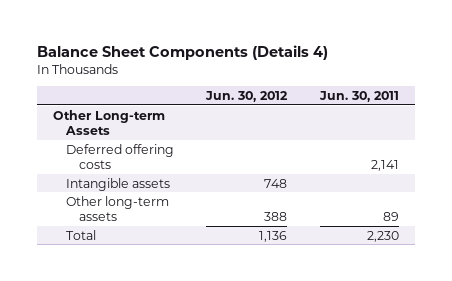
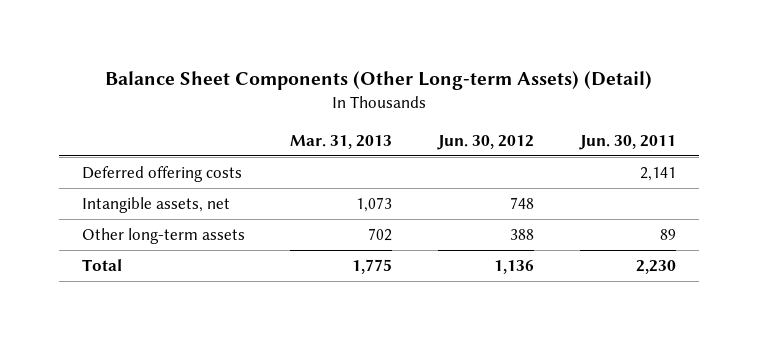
[37,44,329,60] Balance Sheet Components (Details 4) -> [104,71,652,91] Balance Sheet Components (Other Long-term Assets) (Detail)
none -> [290,134,393,149] Mar. 31, 2013
[53,109,166,135] Other Long-term Assets -> none
[65,177,170,191] Intangible assets -> [81,197,230,214] Intangible assets, net

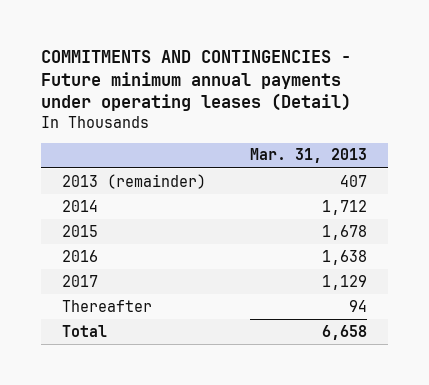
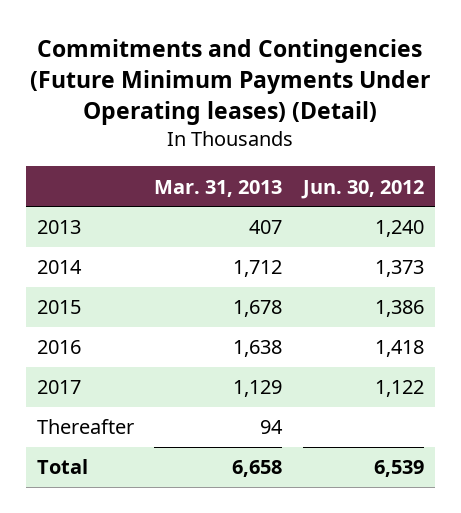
[40,50,351,112] COMMITMENTS AND CONTINGENCIES - Future minimum annual payments under operating leases (Detail) -> [30,39,431,126] Commitments and Contingencies (Future Minimum Payments Under Operating leases) (Detail)
none -> [301,179,425,199] Jun. 30, 2012
[62,173,207,189] 2013 (remainder) -> [36,220,81,235] 2013

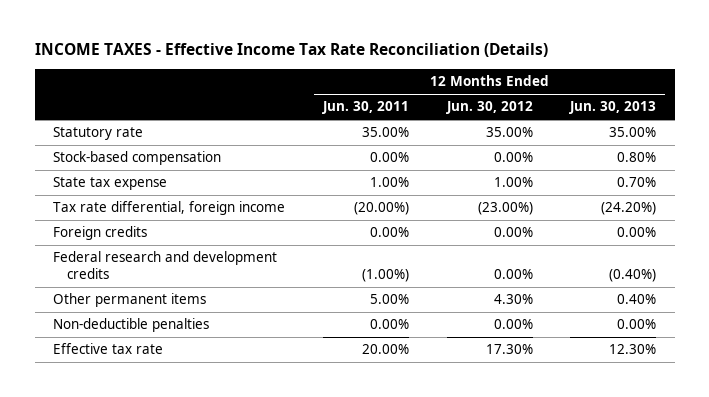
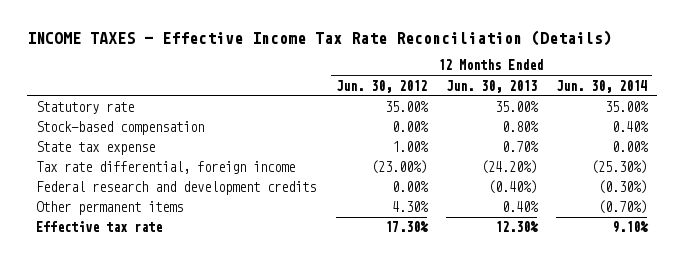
[321,101,409,115] Jun. 30, 2011 -> none
none -> [556,79,648,93] Jun. 30, 2014
[53,226,148,241] Foreign credits -> none
[53,318,210,333] Non-deductible penalties -> none

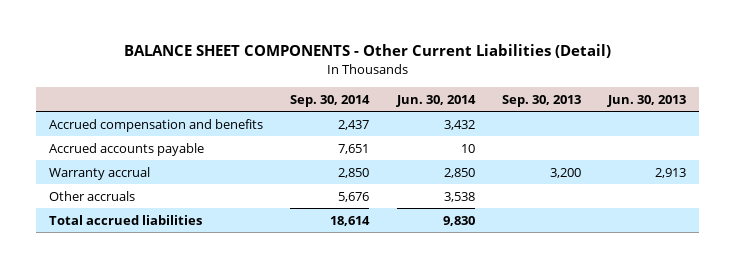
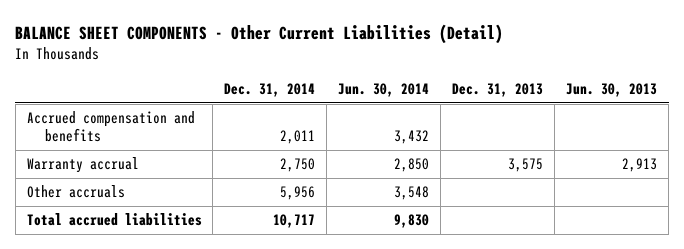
[290,94,371,107] Sep. 30, 2014 -> none
[501,94,581,107] Sep. 30, 2013 -> none
none -> [224,82,316,97] Dec. 31, 2014
none -> [452,82,544,97] Dec. 31, 2013
[49,142,205,156] Accrued accounts payable -> none
[443,191,475,202] 3,538 -> [394,186,430,201] 3,548

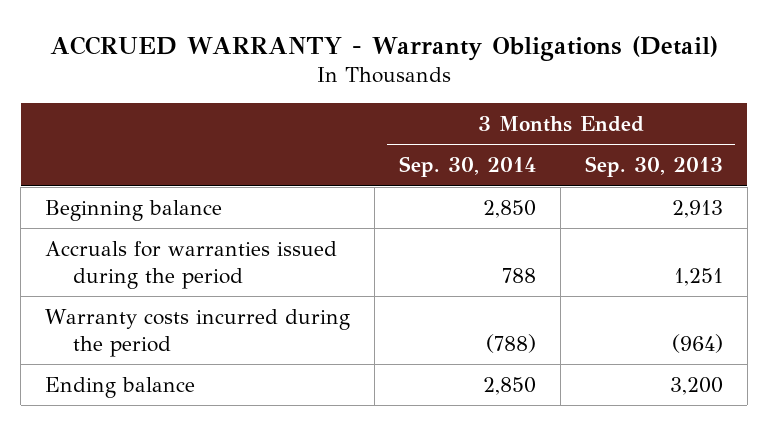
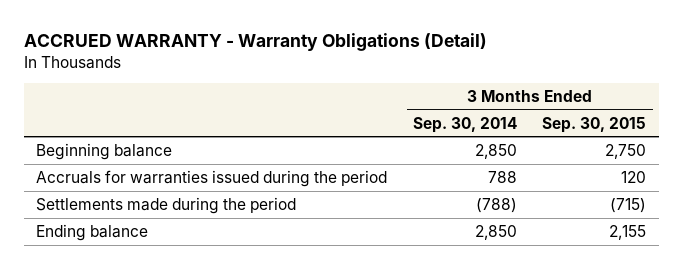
[584,156,723,178] Sep. 30, 2013 -> none
none -> [542,116,647,133] Sep. 30, 2015
[45,308,351,358] Warranty costs incurred during the period -> [36,196,297,214] Settlements made during the period

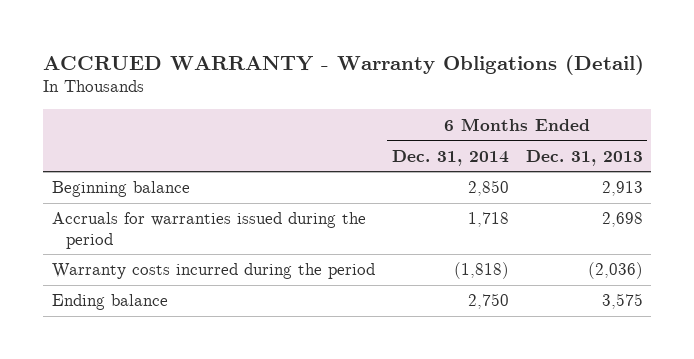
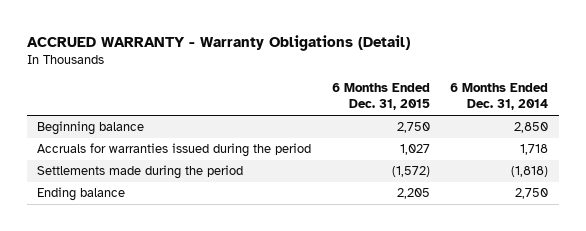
[525,149,643,166] Dec. 31, 2013 -> none
none -> [331,83,430,111] 6 Months Ended Dec. 31, 2015
[51,263,375,280] Warranty costs incurred during the period -> [37,165,244,180] Settlements made during the period

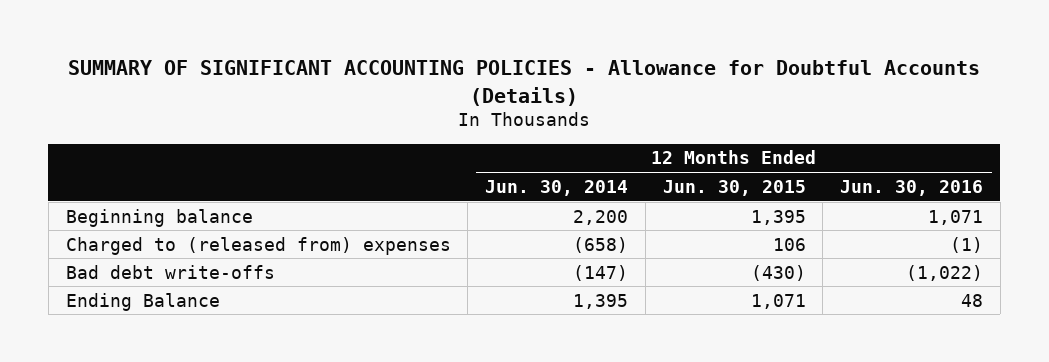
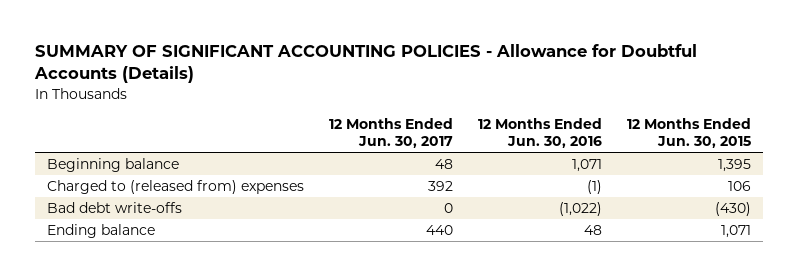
[485,179,629,196] Jun. 30, 2014 -> none
none -> [329,117,454,149] 12 Months Ended Jun. 30, 2017
[65,292,220,311] Ending Balance -> [47,224,156,239] Ending balance

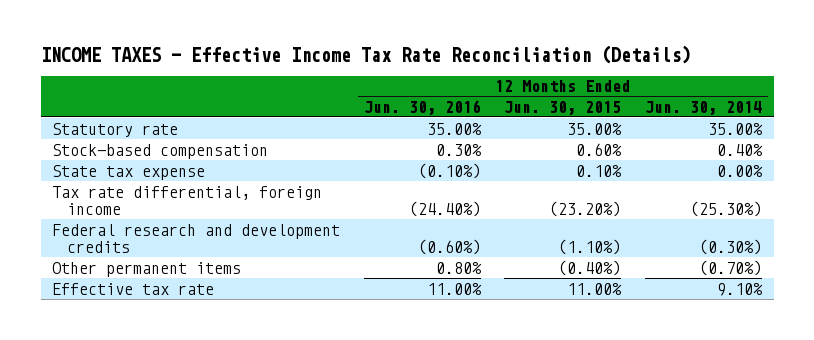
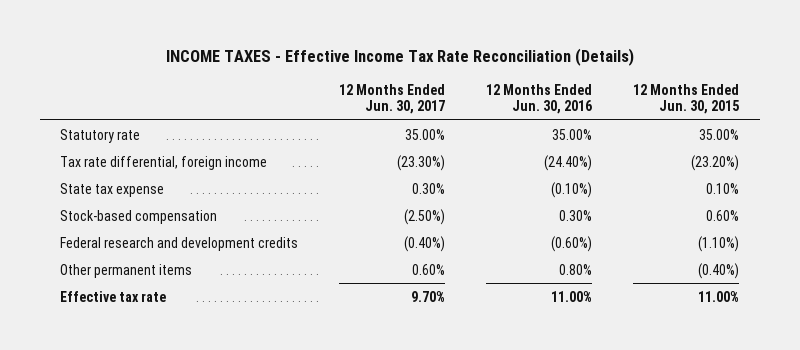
[644,100,762,115] Jun. 30, 2014 -> none
none -> [339,83,446,115] 12 Months Ended Jun. 30, 2017
[52,164,206,180] State tax expense -> [60,182,165,197] State tax expense
[52,143,269,159] Stock-based compensation -> [60,209,218,224] Stock-based compensation

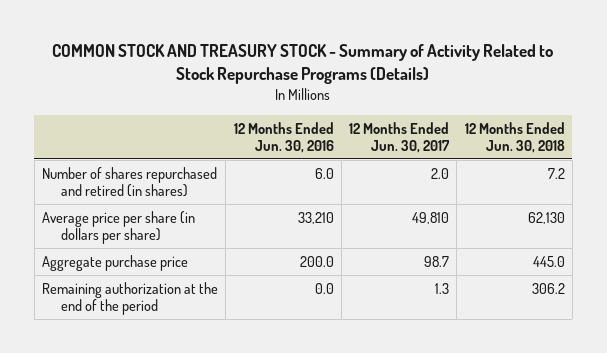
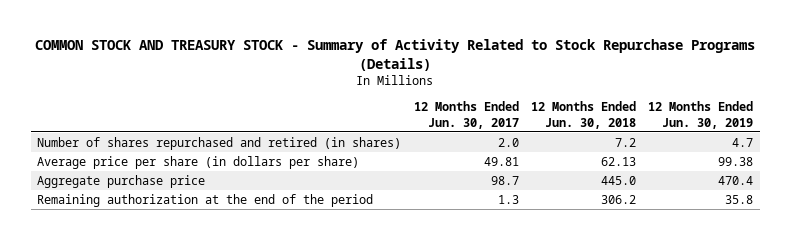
[233,121,334,153] 12 Months Ended Jun. 30, 2016 -> none
none -> [648,101,754,129] 12 Months Ended Jun. 30, 2019
[412,211,450,224] 49,810 -> [483,156,519,166] 49.81
[527,211,565,224] 62,130 -> [601,156,637,166] 62.13

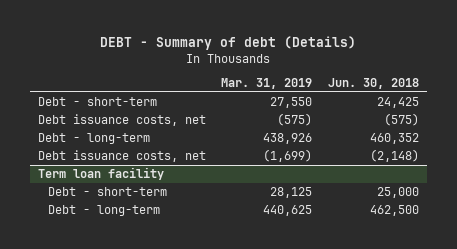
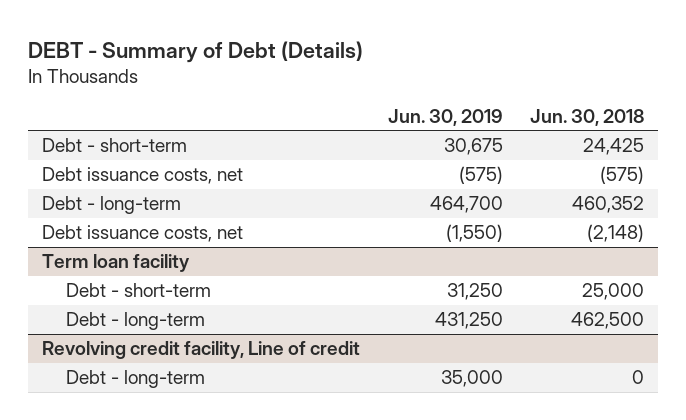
[100,36,357,51] DEBT - Summary of debt (Details) -> [28,40,364,63] DEBT - Summary of Debt (Details)
[221,77,313,89] Mar. 31, 2019 -> none
none -> [387,108,503,126] Jun. 30, 2019
none -> [42,341,361,360] Revolving credit facility, Line of credit
none -> [65,370,205,389] Debt - long-term

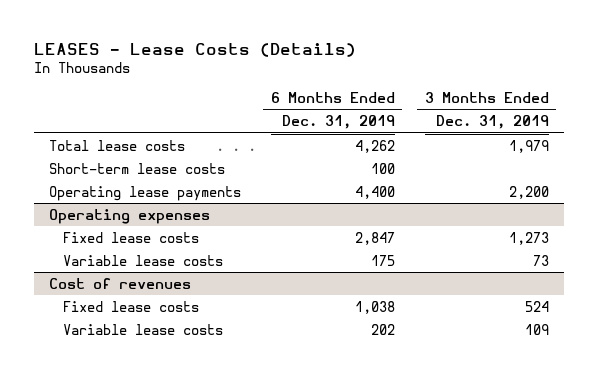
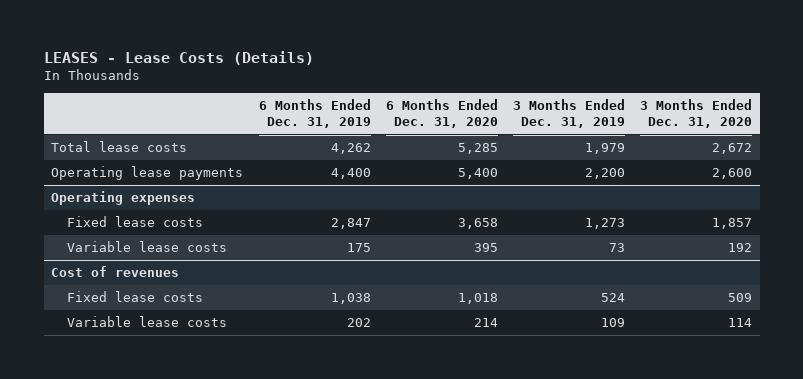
none -> [385,99,498,128] 6 Months Ended Dec. 31, 2020
none -> [640,99,753,128] 3 Months Ended Dec. 31, 2020
[48,162,225,174] Short-term lease costs -> none

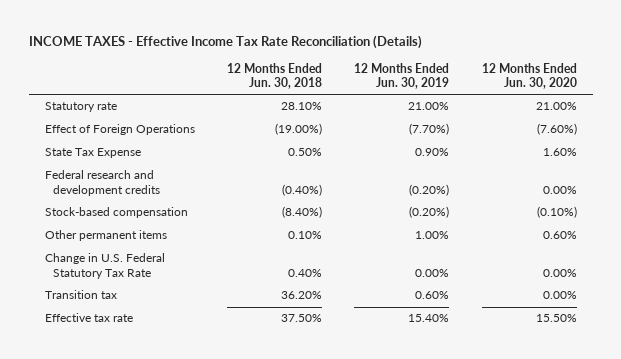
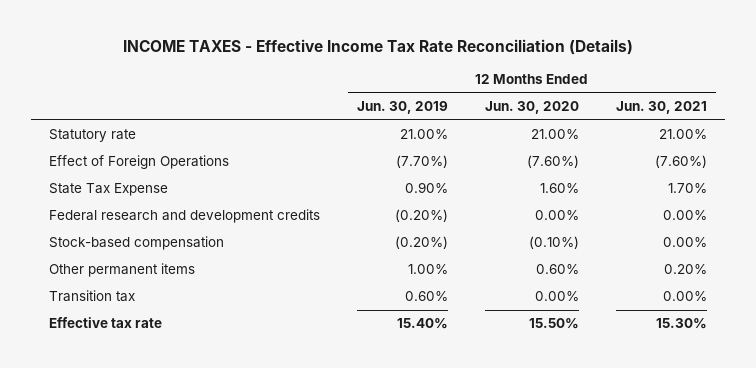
[227,62,323,90] 12 Months Ended Jun. 30, 2018 -> none
none -> [615,101,707,115] Jun. 30, 2021
[44,253,165,279] Change in U.S. Federal Statutory Tax Rate -> none

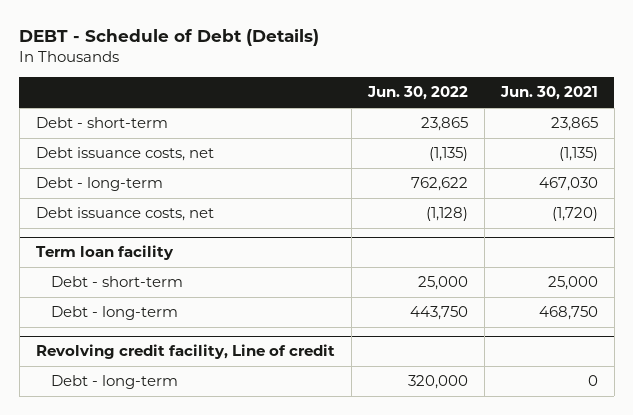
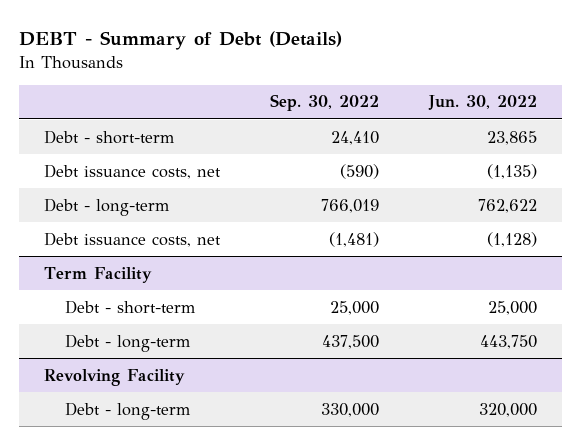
[19,29,320,47] DEBT - Schedule of Debt (Details) -> [19,31,343,51] DEBT - Summary of Debt (Details)
[499,86,598,101] Jun. 30, 2021 -> none
none -> [270,94,380,112] Sep. 30, 2022
[35,245,174,261] Term loan facility -> [44,266,153,283] Term Facility
[35,344,335,360] Revolving credit facility, Line of credit -> none
none -> [44,368,186,386] Revolving Facility

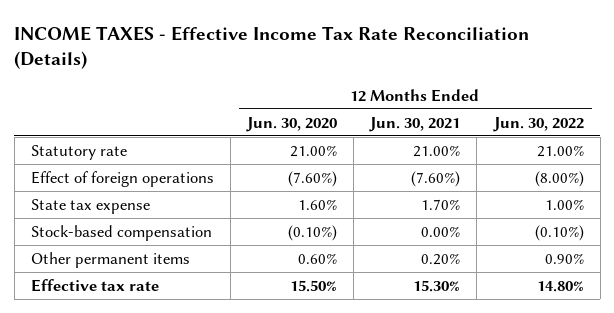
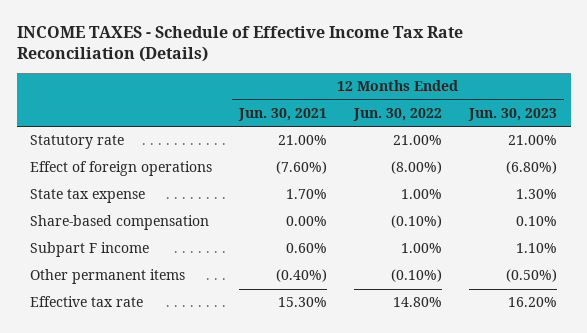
[14,25,530,70] INCOME TAXES - Effective Income Tax Rate Reconciliation (Details) -> [16,25,463,63] INCOME TAXES - Schedule of Effective Income Tax Rate Reconciliation (Details)
[246,116,338,132] Jun. 30, 2020 -> none
none -> [468,107,558,121] Jun. 30, 2023
[30,224,212,241] Stock-based compensation -> [30,215,210,231] Share-based compensation
none -> [30,242,150,258] Subpart F income
[421,252,461,265] 0.20% -> [276,269,328,283] (0.40%)
[544,252,584,264] 0.90% -> [391,269,443,283] (0.10%)

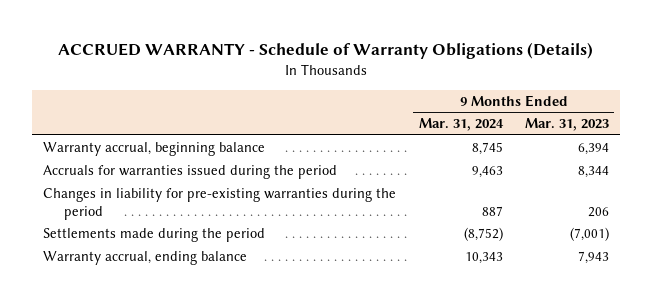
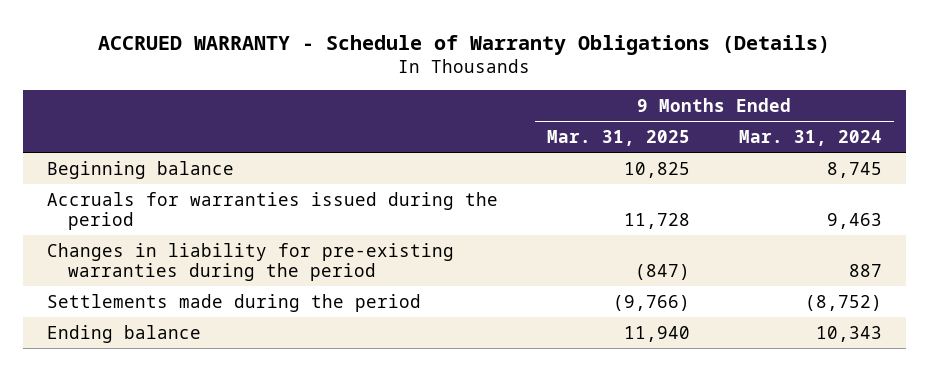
[524,118,609,132] Mar. 31, 2023 -> none
none -> [546,129,690,146] Mar. 31, 2025
[43,142,266,157] Warranty accrual, beginning balance -> [47,160,235,179] Beginning balance
[43,251,248,266] Warranty accrual, ending balance -> [47,324,202,343] Ending balance

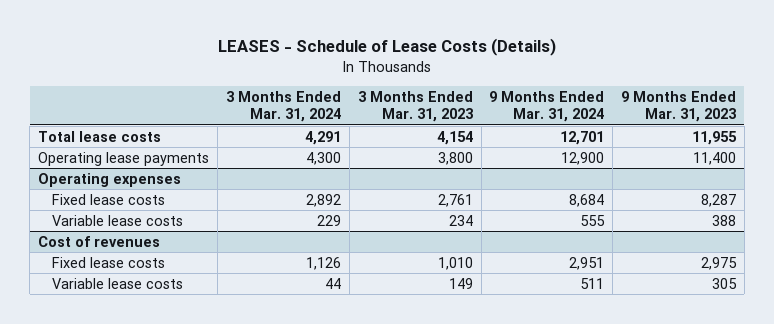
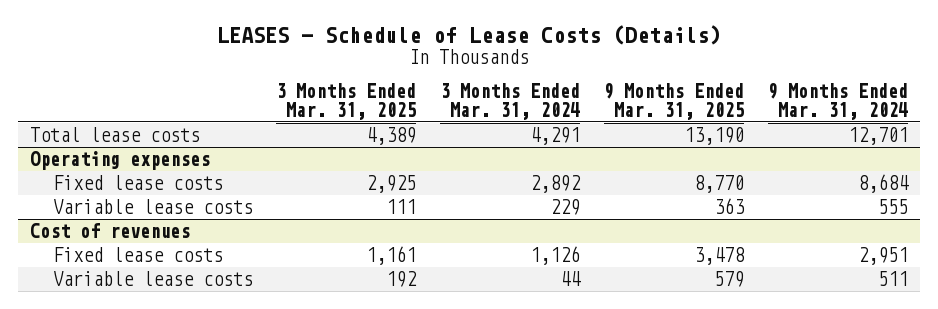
[357,90,473,123] 3 Months Ended Mar. 31, 2023 -> none
[621,90,737,123] 9 Months Ended Mar. 31, 2023 -> none
none -> [276,83,417,120] 3 Months Ended Mar. 31, 2025
none -> [604,83,745,120] 9 Months Ended Mar. 31, 2025
[38,151,210,166] Operating lease payments -> none

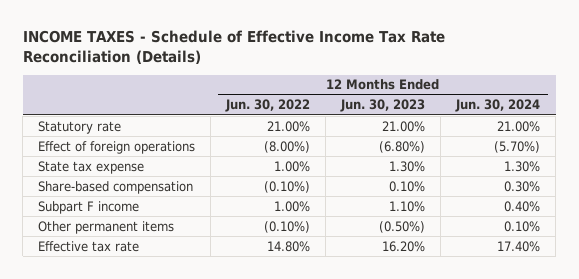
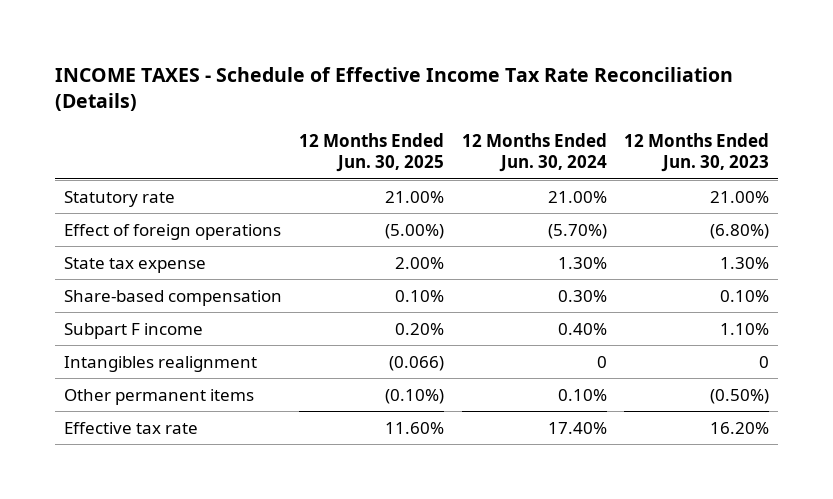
[225,99,311,113] Jun. 30, 2022 -> none
none -> [299,133,445,173] 12 Months Ended Jun. 30, 2025
none -> [64,355,258,372] Intangibles realignment

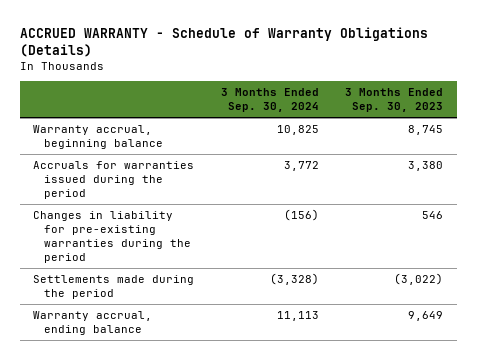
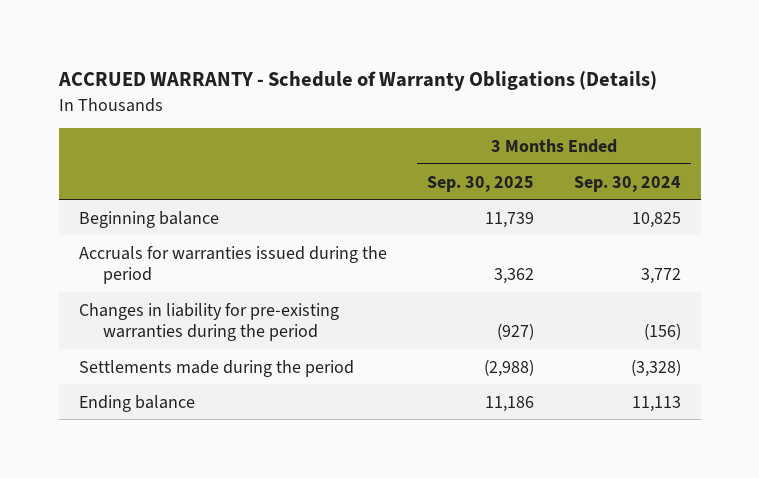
[345,88,444,113] 3 Months Ended Sep. 30, 2023 -> none
none -> [426,175,534,192] Sep. 30, 2025
[33,125,164,150] Warranty accrual, beginning balance -> [78,210,219,228] Beginning balance
[33,311,153,336] Warranty accrual, ending balance -> [78,394,195,412] Ending balance

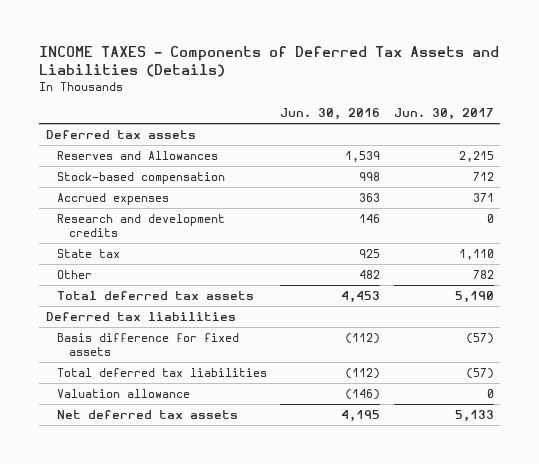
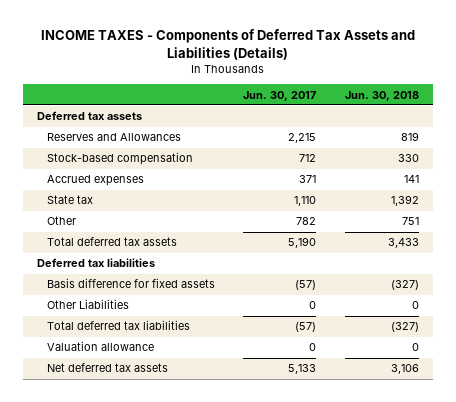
[280,108,381,121] Jun. 30, 2016 -> none
none -> [345,90,420,101] Jun. 30, 2018
[57,213,226,237] Research and development credits -> none
none -> [46,299,129,310] Other Liabilities

